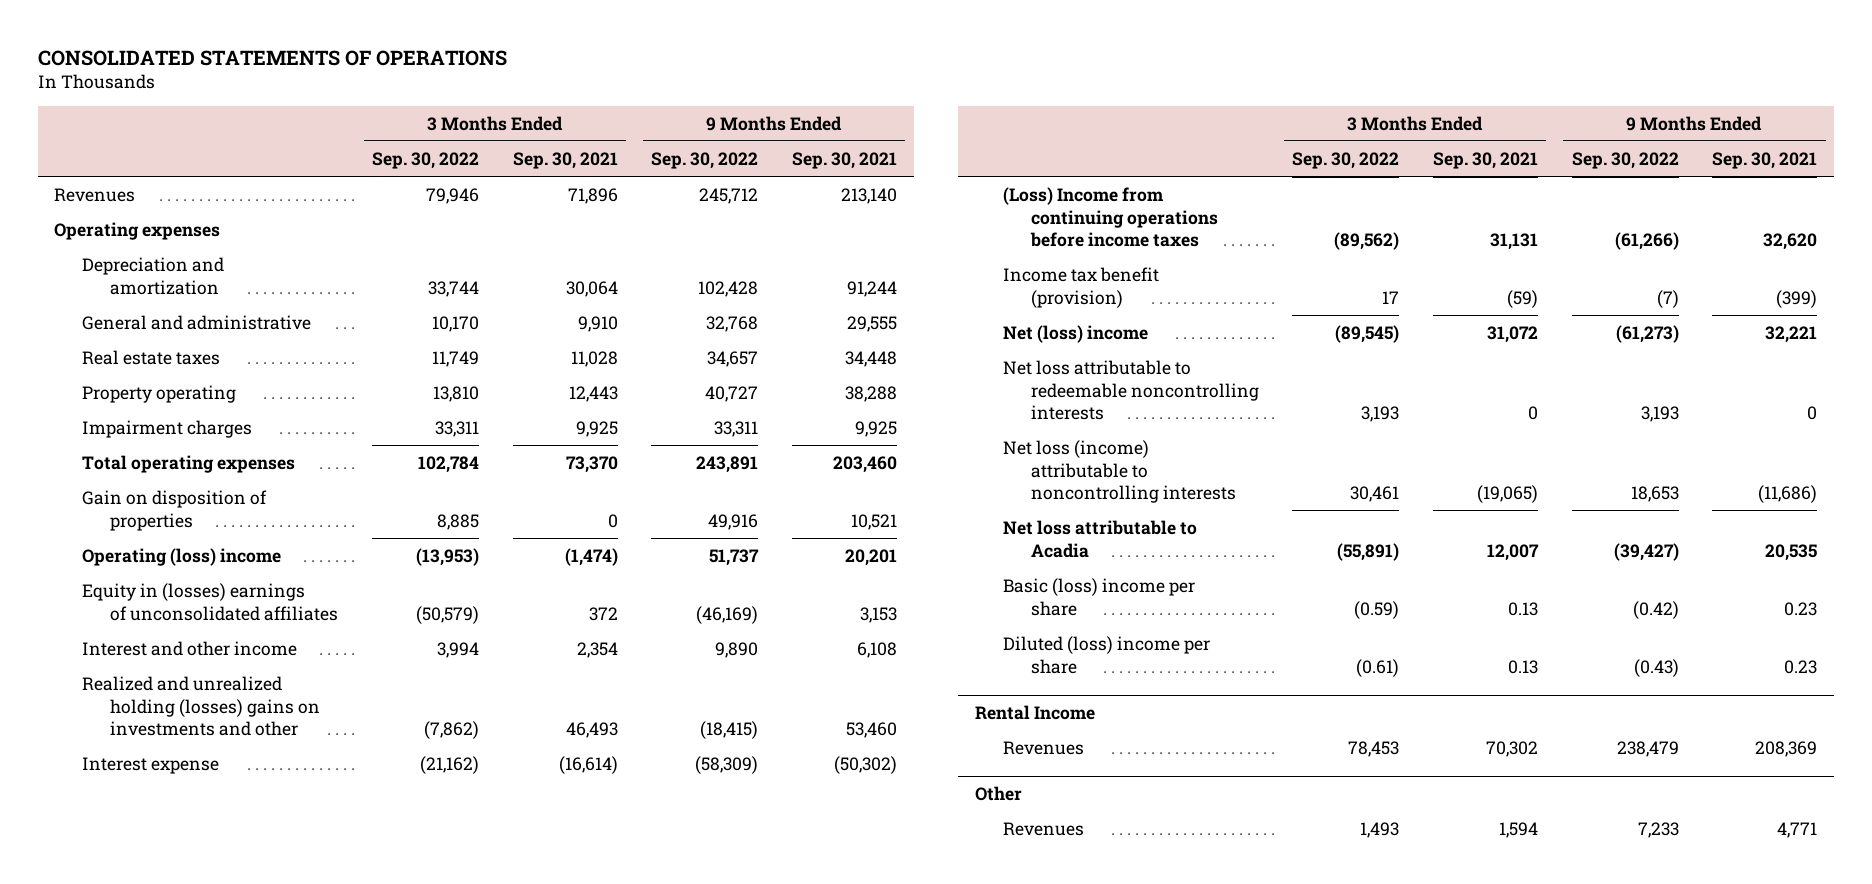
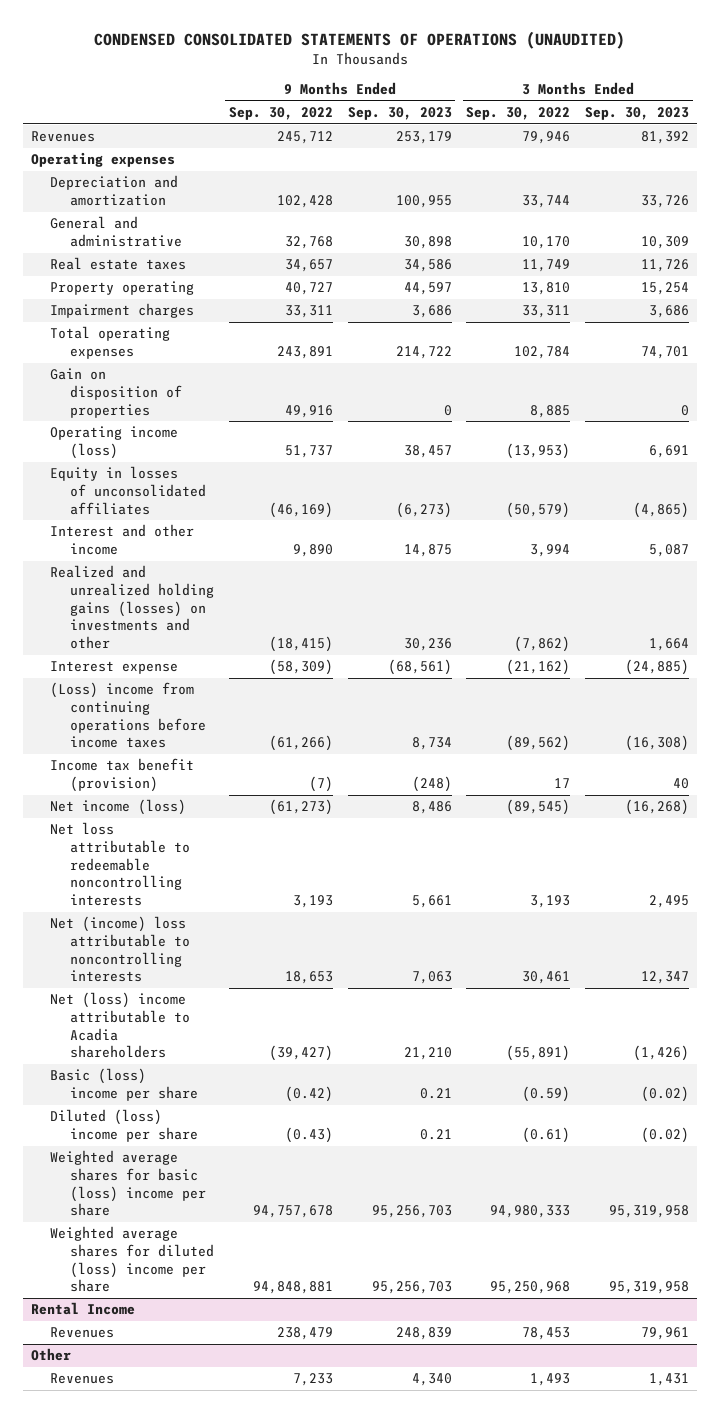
[37,49,507,66] CONSOLIDATED STATEMENTS OF OPERATIONS -> [94,31,626,50] CONDENSED CONSOLIDATED STATEMENTS OF OPERATIONS (UNAUDITED)
[512,151,618,169] Sep. 30, 2021 -> none
[792,151,898,169] Sep. 30, 2021 -> none
none -> [347,107,452,121] Sep. 30, 2023
none -> [585,107,690,121] Sep. 30, 2023
[82,547,282,566] Operating (loss) income -> [50,426,179,460] Operating income (loss)
[82,582,339,621] Equity in (losses) earnings of unconsolidated affiliates -> [50,466,206,515] Equity in losses of unconsolidated affiliates
[82,675,321,737] Realized and unrealized holding (losses) gains on investments and other -> [50,565,214,650] Realized and unrealized holding gains (losses) on investments and other
[1002,186,1218,248] (Loss) Income from continuing operations before income taxes -> [50,682,206,749] (Loss) income from continuing operations before income taxes
[1002,324,1148,343] Net (loss) income -> [50,799,187,816] Net income (loss)
[1002,439,1236,504] Net loss (income) attributable to noncontrolling interests -> [50,916,190,983] Net (income) loss attributable to noncontrolling interests
[1002,519,1197,558] Net loss attributable to Acadia -> [50,992,190,1059] Net (loss) income attributable to Acadia shareholders
none -> [50,1150,206,1217] Weighted average shares for basic (loss) income per share
none -> [50,1226,214,1293] Weighted average shares for diluted (loss) income per share

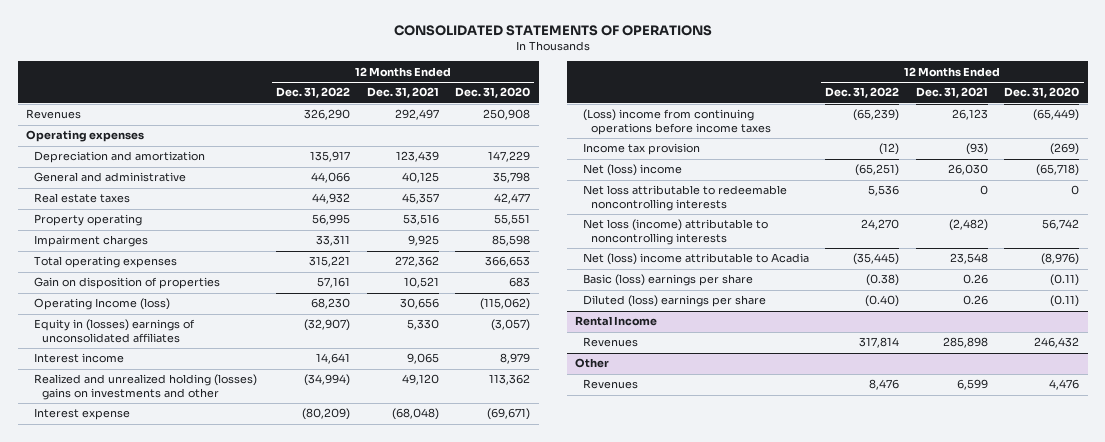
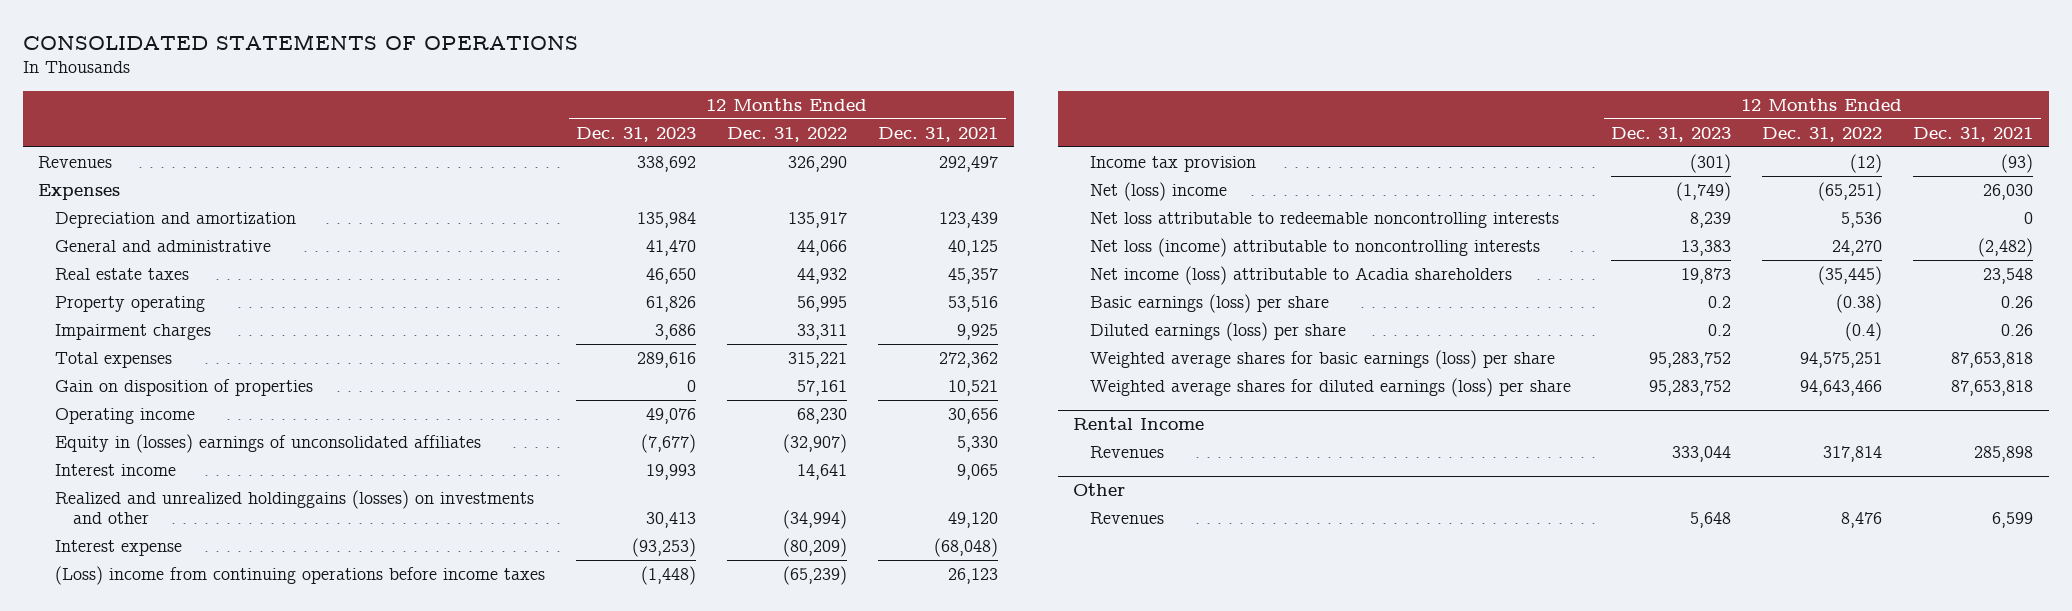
[455,87,531,99] Dec. 31, 2020 -> none
none -> [576,126,697,142] Dec. 31, 2023
[25,130,144,143] Operating expenses -> [38,184,121,201] Expenses
[33,256,177,269] Total operating expenses -> [55,352,173,369] Total expenses
[33,298,170,311] Operating Income (loss) -> [55,408,196,425] Operating income
[33,374,257,401] Realized and unrealized holding (losses) gains on investments and other -> [55,490,535,525] Realized and unrealized holdinggains (losses) on investments and other
[582,253,809,266] Net (loss) income attributable to Acadia -> [1090,266,1513,286] Net income (loss) attributable to Acadia shareholders
[582,274,753,287] Basic (loss) earnings per share -> [1090,294,1330,314] Basic earnings (loss) per share
[582,295,766,308] Diluted (loss) earnings per share -> [1090,322,1347,342] Diluted earnings (loss) per share
[865,295,900,308] (0.40) -> [1845,322,1883,342] (0.4)
none -> [1090,350,1556,370] Weighted average shares for basic earnings (loss) per share
none -> [1090,378,1572,398] Weighted average shares for diluted earnings (loss) per share

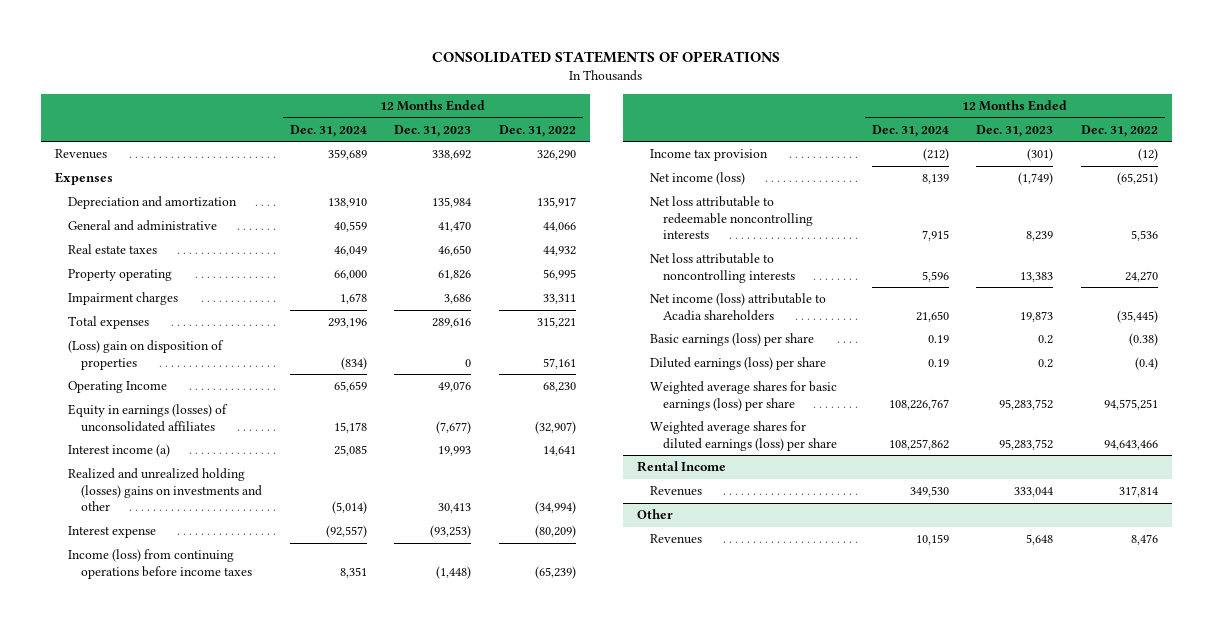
[878,126,999,142] Dec. 31, 2021 -> none
none -> [289,124,367,137] Dec. 31, 2024
[55,379,314,397] Gain on disposition of properties -> [68,340,225,370] (Loss) gain on disposition of properties
[55,408,196,425] Operating income -> [68,381,168,394] Operating Income
[55,434,482,454] Equity in (losses) earnings of unconsolidated affiliates -> [68,404,229,432] Equity in earnings (losses) of unconsolidated affiliates
[55,464,177,477] Interest income -> [68,444,171,458] Interest income (a)
[55,490,535,525] Realized and unrealized holdinggains (losses) on investments and other -> [68,468,262,512] Realized and unrealized holding (losses) gains on investments and other
[55,566,546,586] (Loss) income from continuing operations before income taxes -> [68,549,252,579] Income (loss) from continuing operations before income taxes
[1090,182,1228,202] Net (loss) income -> [650,172,746,186] Net income (loss)
[1090,238,1541,258] Net loss (income) attributable to noncontrolling interests -> [650,253,796,283] Net loss attributable to noncontrolling interests

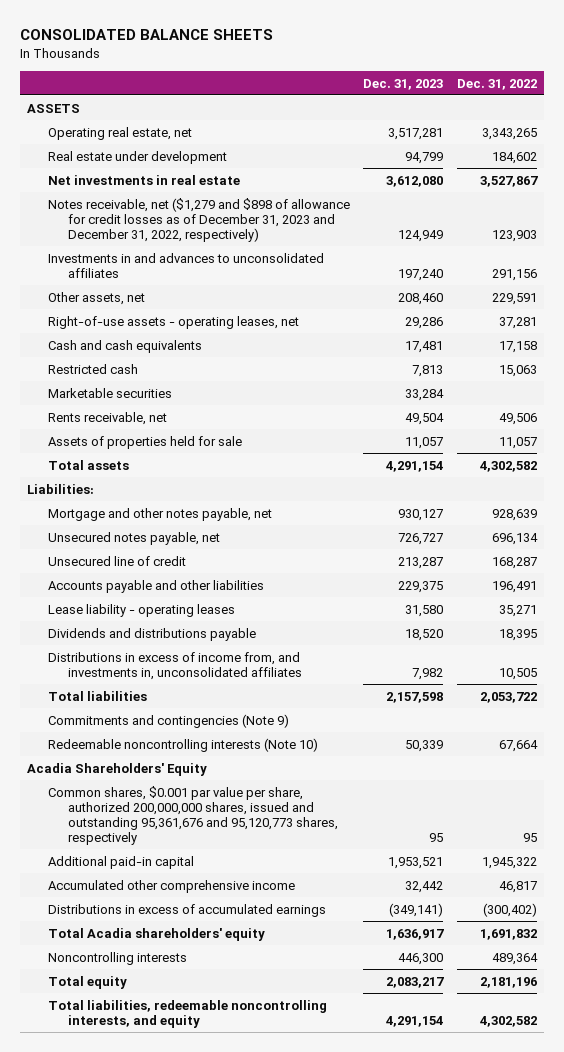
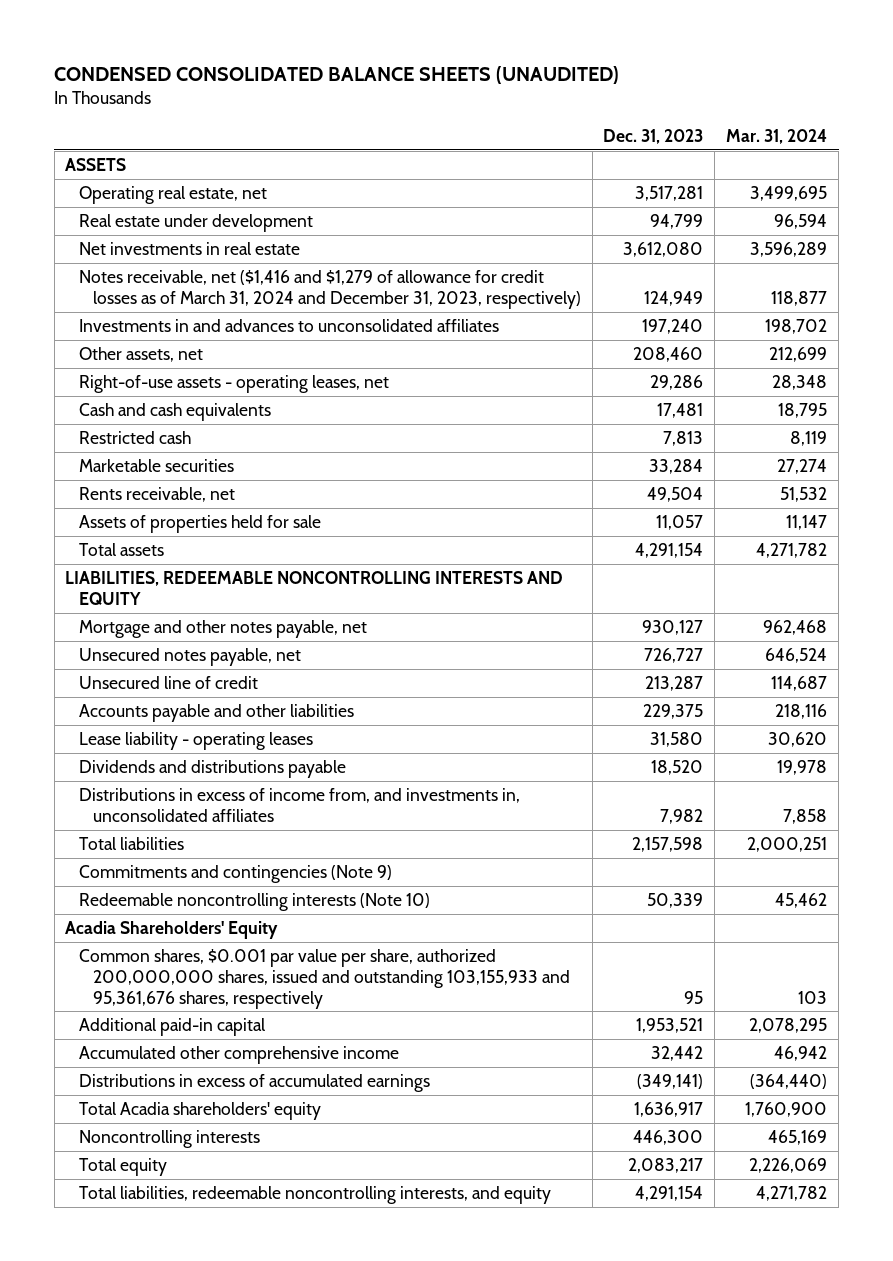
[19,29,273,41] CONSOLIDATED BALANCE SHEETS -> [54,65,620,84] CONDENSED CONSOLIDATED BALANCE SHEETS (UNAUDITED)
[457,78,538,90] Dec. 31, 2022 -> none
none -> [726,128,828,144] Mar. 31, 2024
[47,197,350,242] Notes receivable, net ($1,279 and $898 of allowance for credit losses as of December 31, 2023 and December 31, 2022, respectively) -> [79,270,581,309] Notes receivable, net ($1,416 and $1,279 of allowance for credit losses as of March 31, 2024 and December 31, 2023, respectively)
[26,483,94,494] Liabilities: -> [65,571,564,605] LIABILITIES, REDEEMABLE NONCONTROLLING INTERESTS AND EQUITY
[47,785,339,846] Common shares, $0.001 par value per share, authorized 200,000,000 shares, issued and outstanding 95,361,676 and 95,120,773 shares, respectively -> [79,949,570,1009] Common shares, $0.001 par value per share, authorized 200,000,000 shares, issued and outstanding 103,155,933 and 95,361,676 shares, respectively

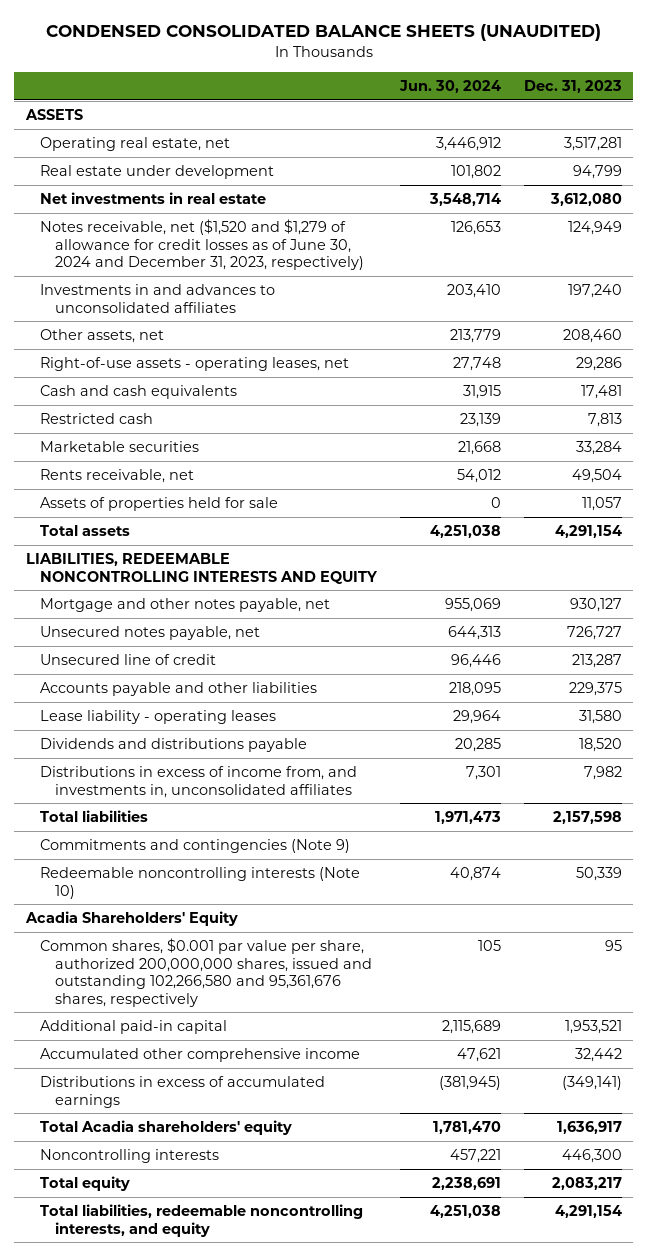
[726,128,828,144] Mar. 31, 2024 -> none
none -> [399,79,502,93] Jun. 30, 2024
[79,270,581,309] Notes receivable, net ($1,416 and $1,279 of allowance for credit losses as of March 31, 2024 and December 31, 2023, respectively) -> [40,218,365,271] Notes receivable, net ($1,520 and $1,279 of allowance for credit losses as of June 30, 2024 and December 31, 2023, respectively)
[79,949,570,1009] Common shares, $0.001 par value per share, authorized 200,000,000 shares, issued and outstanding 103,155,933 and 95,361,676 shares, respectively -> [40,937,373,1007] Common shares, $0.001 par value per share, authorized 200,000,000 shares, issued and outstanding 102,266,580 and 95,361,676 shares, respectively

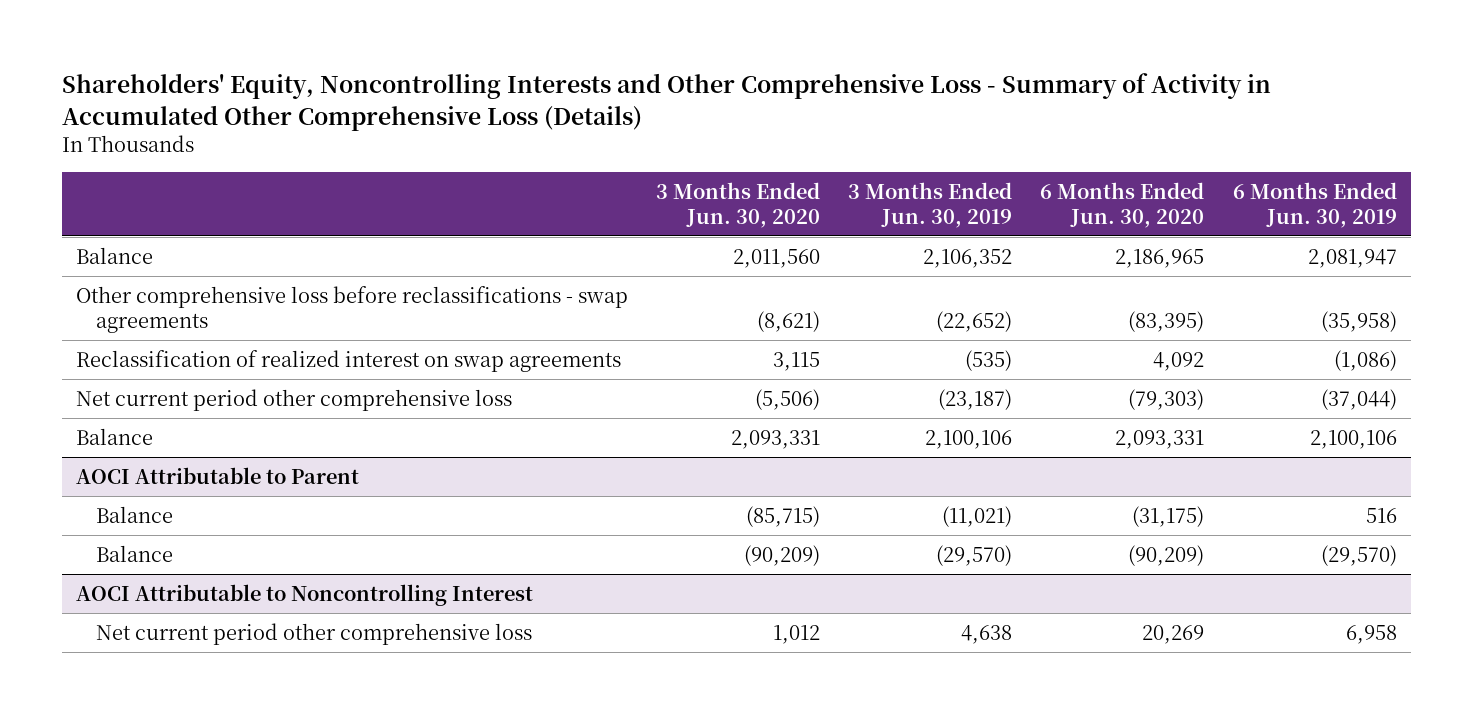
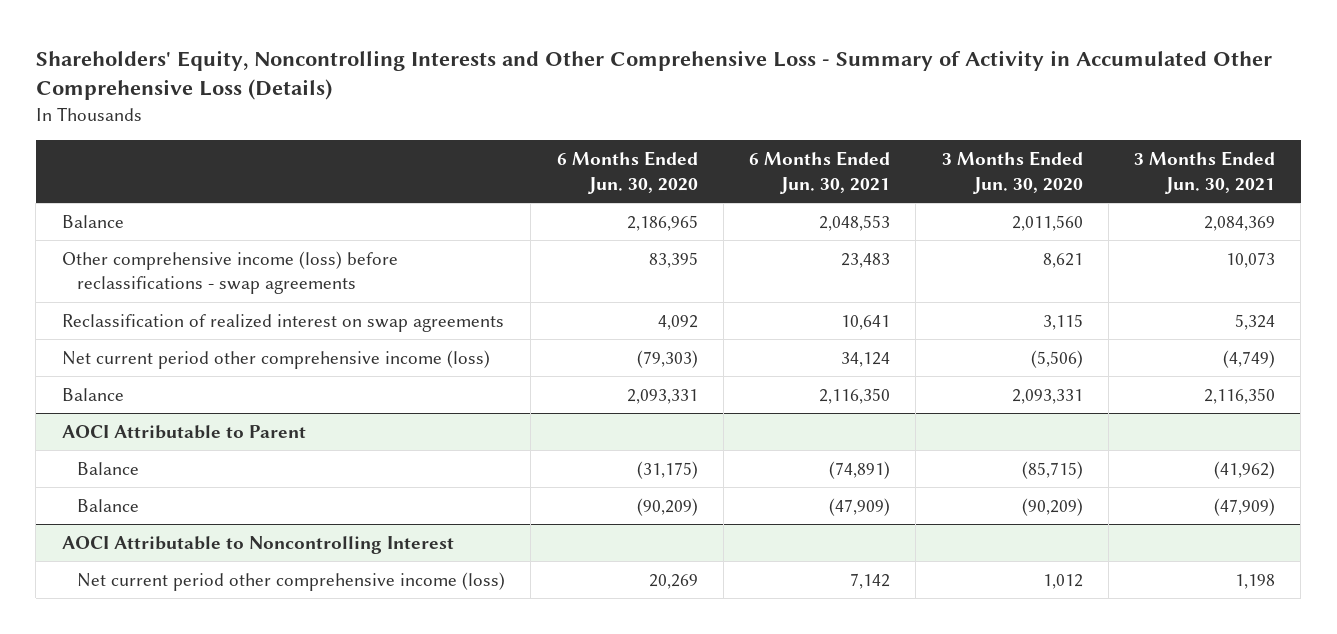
[848,181,1013,228] 3 Months Ended Jun. 30, 2019 -> none
[1232,181,1397,228] 6 Months Ended Jun. 30, 2019 -> none
none -> [749,151,891,194] 6 Months Ended Jun. 30, 2021
none -> [1134,151,1276,194] 3 Months Ended Jun. 30, 2021
[75,285,628,333] Other comprehensive loss before reclassifications - swap agreements -> [61,250,398,295] Other comprehensive income (loss) before reclassifications - swap agreements
[757,310,821,332] (8,621) -> [1042,252,1083,268] 8,621
[1128,310,1205,332] (83,395) -> [648,251,698,268] 83,395
[75,388,512,411] Net current period other comprehensive loss -> [61,349,490,369] Net current period other comprehensive income (loss)
[96,622,533,645] Net current period other comprehensive loss -> [77,571,506,591] Net current period other comprehensive income (loss)

